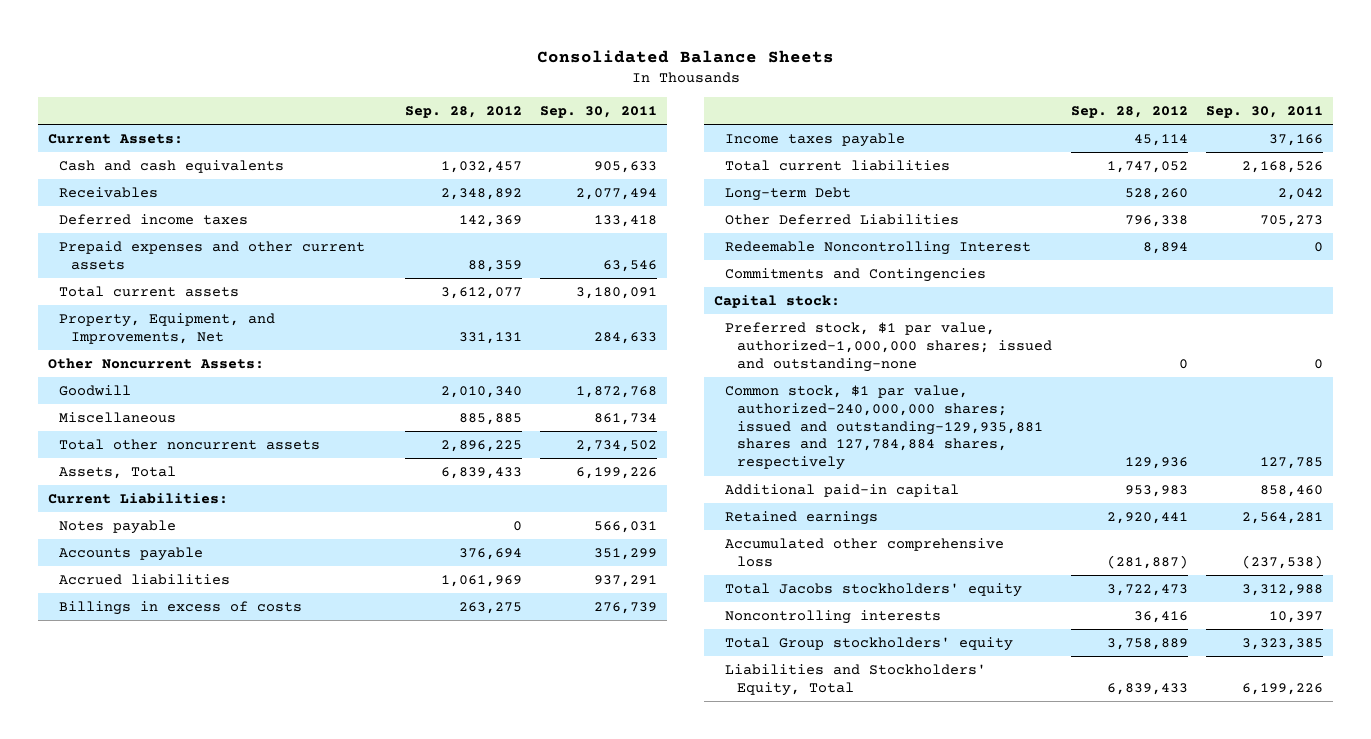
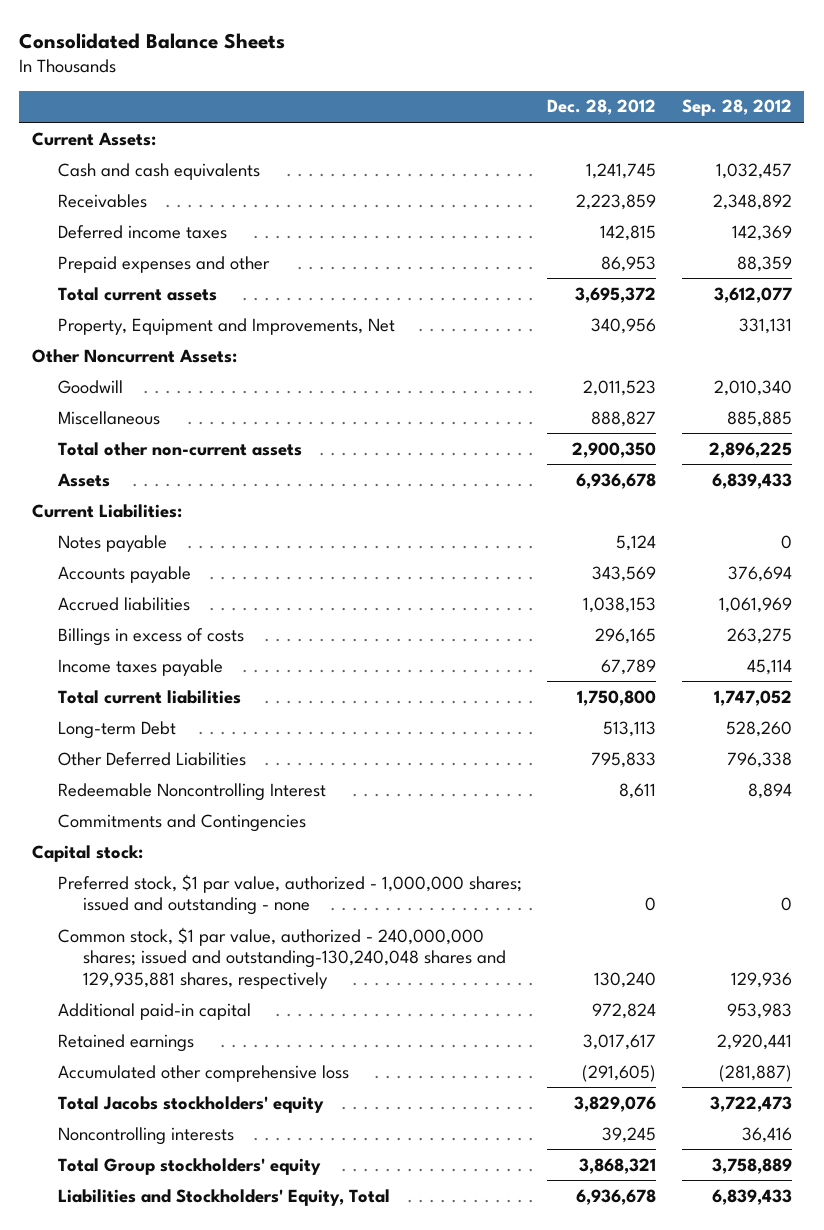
[540,105,658,118] Sep. 30, 2011 -> none
none -> [547,99,657,116] Dec. 28, 2012
[59,241,366,270] Prepaid expenses and other current assets -> [57,255,270,273] Prepaid expenses and other
[59,313,276,344] Property, Equipment, and Improvements, Net -> [57,317,395,335] Property, Equipment and Improvements, Net
[59,439,321,451] Total other noncurrent assets -> [57,441,302,456] Total other non-current assets
[59,466,177,480] Assets, Total -> [56,472,110,487] Assets
[725,322,1053,372] Preferred stock, $1 par value, authorized-1,000,000 shares; issued and outstanding-none -> [57,873,522,916] Preferred stock, $1 par value, authorized - 1,000,000 shares; issued and outstanding - none
[725,385,1044,471] Common stock, $1 par value, authorized-240,000,000 shares; issued and outstanding-129,935,881 shares and 127,784,884 shares, respectively -> [57,926,506,989] Common stock, $1 par value, authorized - 240,000,000 shares; issued and outstanding-130,240,048 shares and 129,935,881 shares, respectively

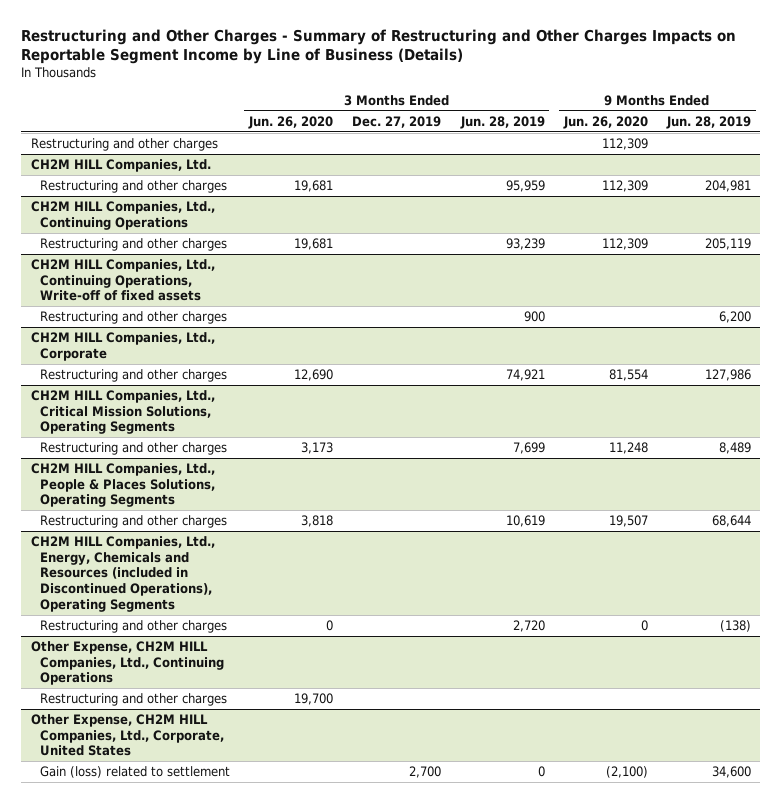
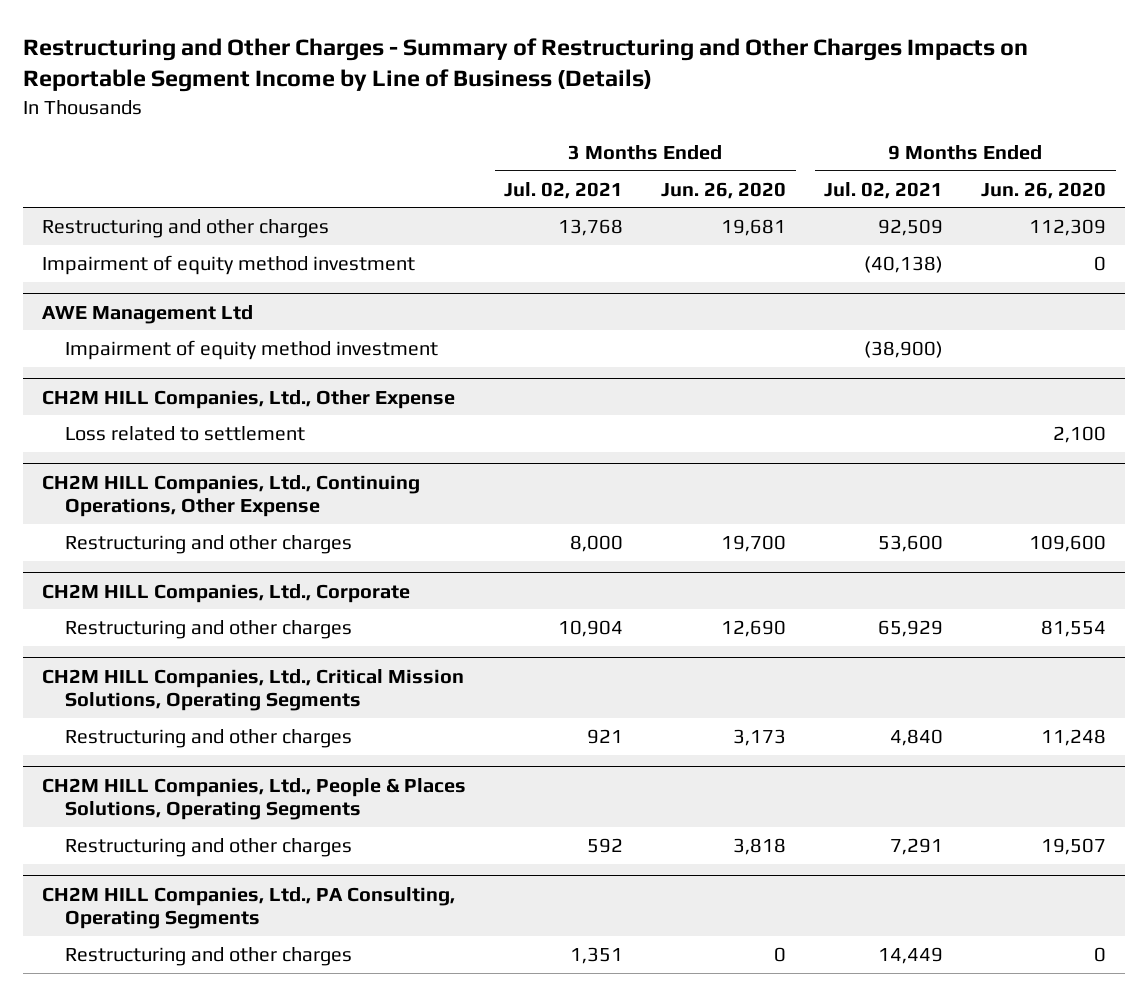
[352,116,442,129] Dec. 27, 2019 -> none
[459,116,545,130] Jun. 28, 2019 -> none
[665,116,751,130] Jun. 28, 2019 -> none
none -> [504,181,624,199] Jul. 02, 2021
none -> [824,181,944,199] Jul. 02, 2021
[30,138,218,152] Restructuring and other charges -> none
[30,159,211,173] CH2M HILL Companies, Ltd. -> none
[30,259,215,302] CH2M HILL Companies, Ltd., Continuing Operations, Write-off of fixed assets -> none
[40,311,228,325] Restructuring and other charges -> none
none -> [42,254,416,275] Impairment of equity method investment
none -> [42,304,254,324] AWE Management Ltd
none -> [64,339,438,360] Impairment of equity method investment
none -> [42,389,456,409] CH2M HILL Companies, Ltd., Other Expense
none -> [64,425,305,441] Loss related to settlement
[30,201,215,230] CH2M HILL Companies, Ltd., Continuing Operations -> [42,474,421,517] CH2M HILL Companies, Ltd., Continuing Operations, Other Expense
[294,238,334,251] 19,681 -> [721,534,787,552] 19,700
[601,238,648,251] 112,309 -> [1029,534,1107,552] 109,600
[30,536,215,612] CH2M HILL Companies, Ltd., Energy, Chemicals and Resources (included in Discontinued Operations), Operating Segments -> none
none -> [42,886,456,929] CH2M HILL Companies, Ltd., PA Consulting, Operating Segments
[30,641,225,686] Other Expense, CH2M HILL Companies, Ltd., Continuing Operations -> none
[40,693,228,707] Restructuring and other charges -> none
[30,714,225,757] Other Expense, CH2M HILL Companies, Ltd., Corporate, United States -> none
[40,766,231,779] Gain (loss) related to settlement -> none

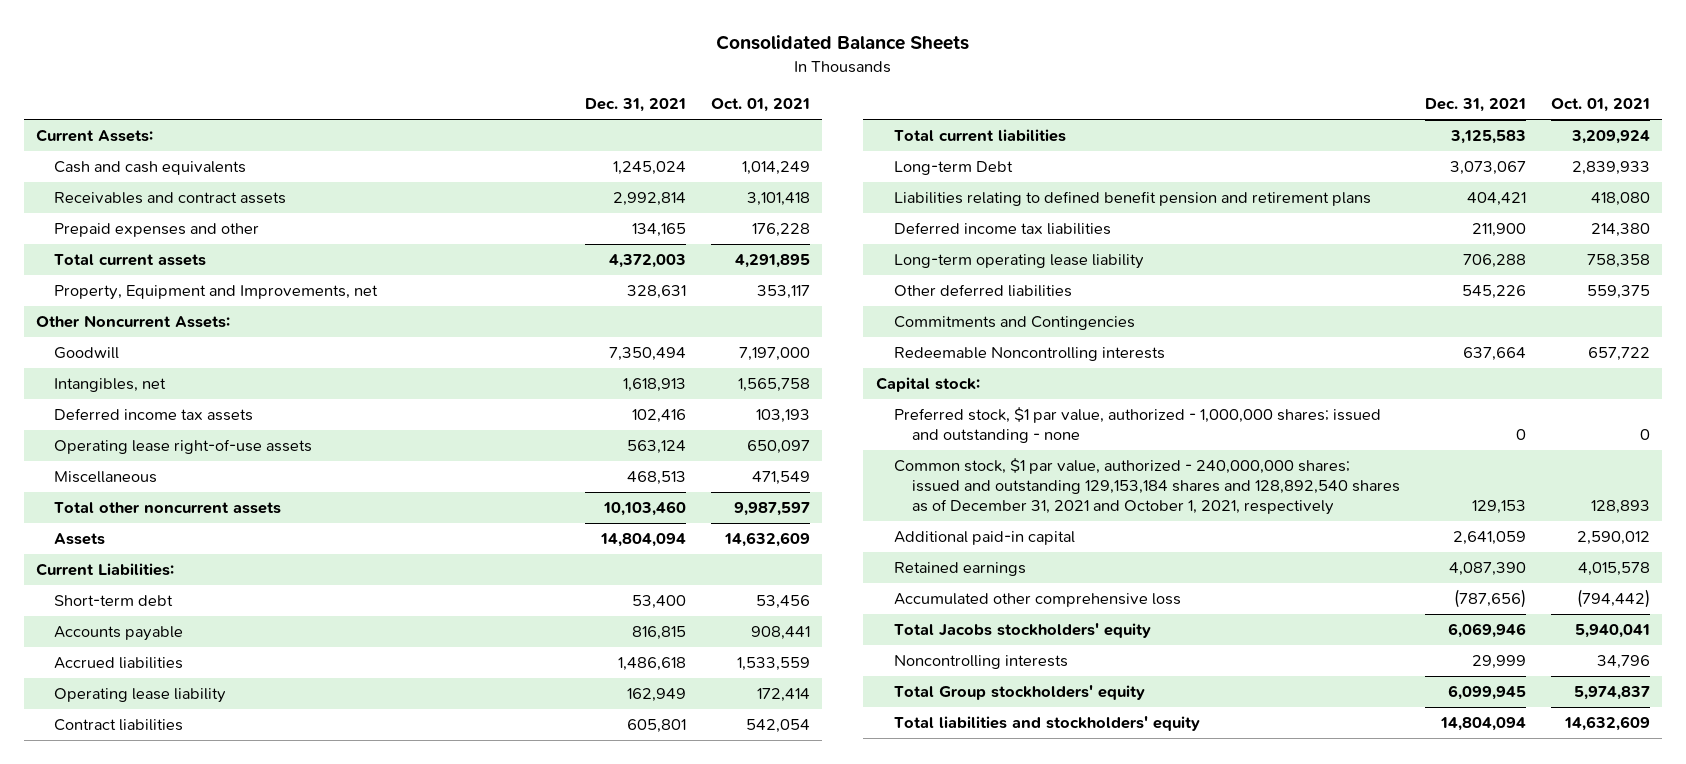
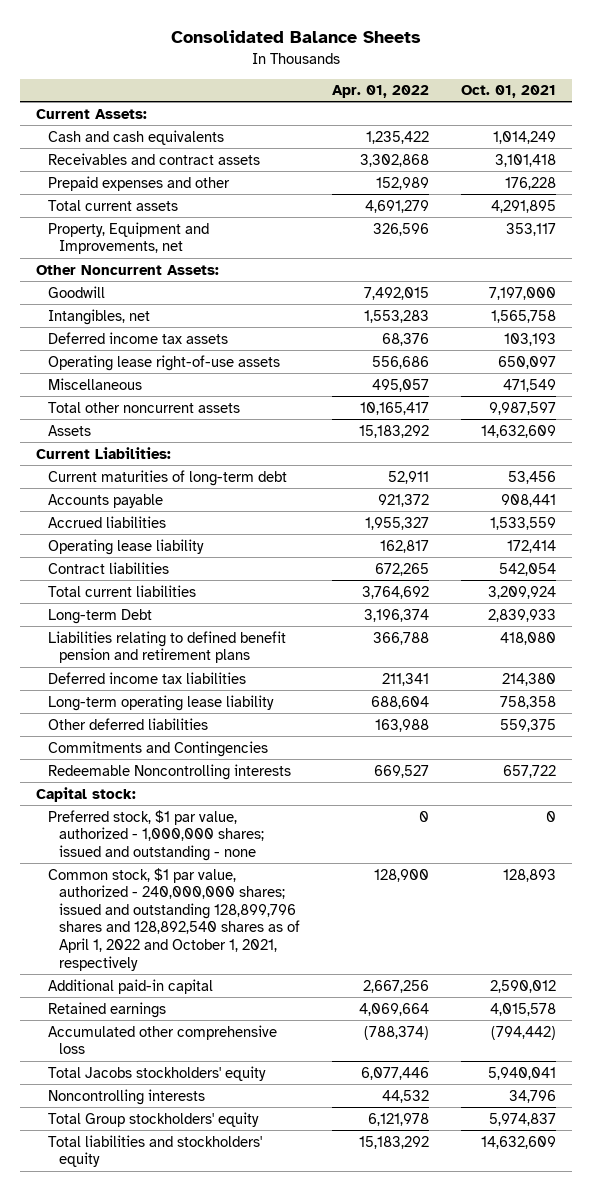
[584,98,686,113] Dec. 31, 2021 -> none
none -> [332,85,430,99] Apr. 01, 2022
[54,595,174,607] Short-term debt -> [47,469,287,486] Current maturities of long-term debt
[893,458,1400,516] Common stock, $1 par value, authorized - 240,000,000 shares; issued and outstanding 129,153,184 shares and 128,892,540 shares as of December 31, 2021 and October 1, 2021, respectively -> [47,867,301,971] Common stock, $1 par value, authorized - 240,000,000 shares; issued and outstanding 128,899,796 shares and 128,892,540 shares as of April 1, 2022 and October 1, 2021, respectively

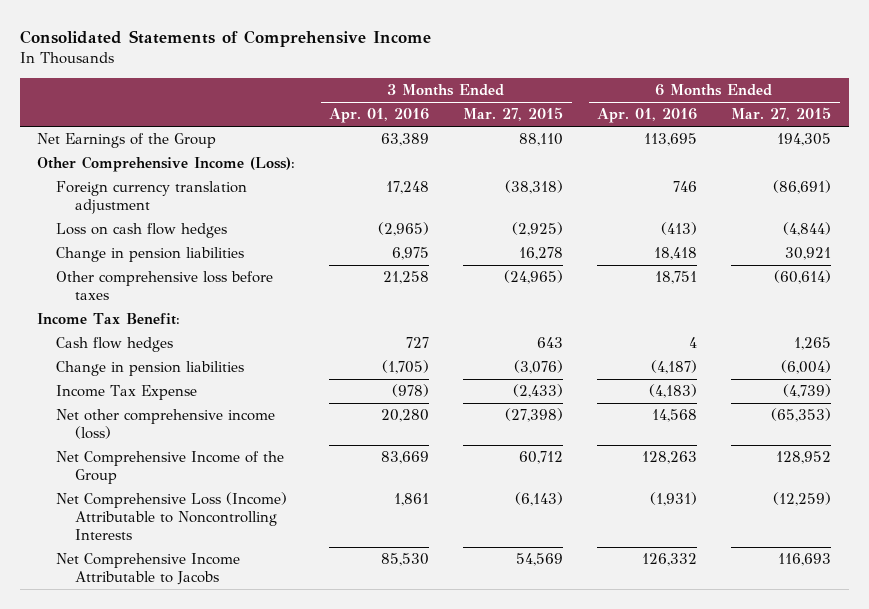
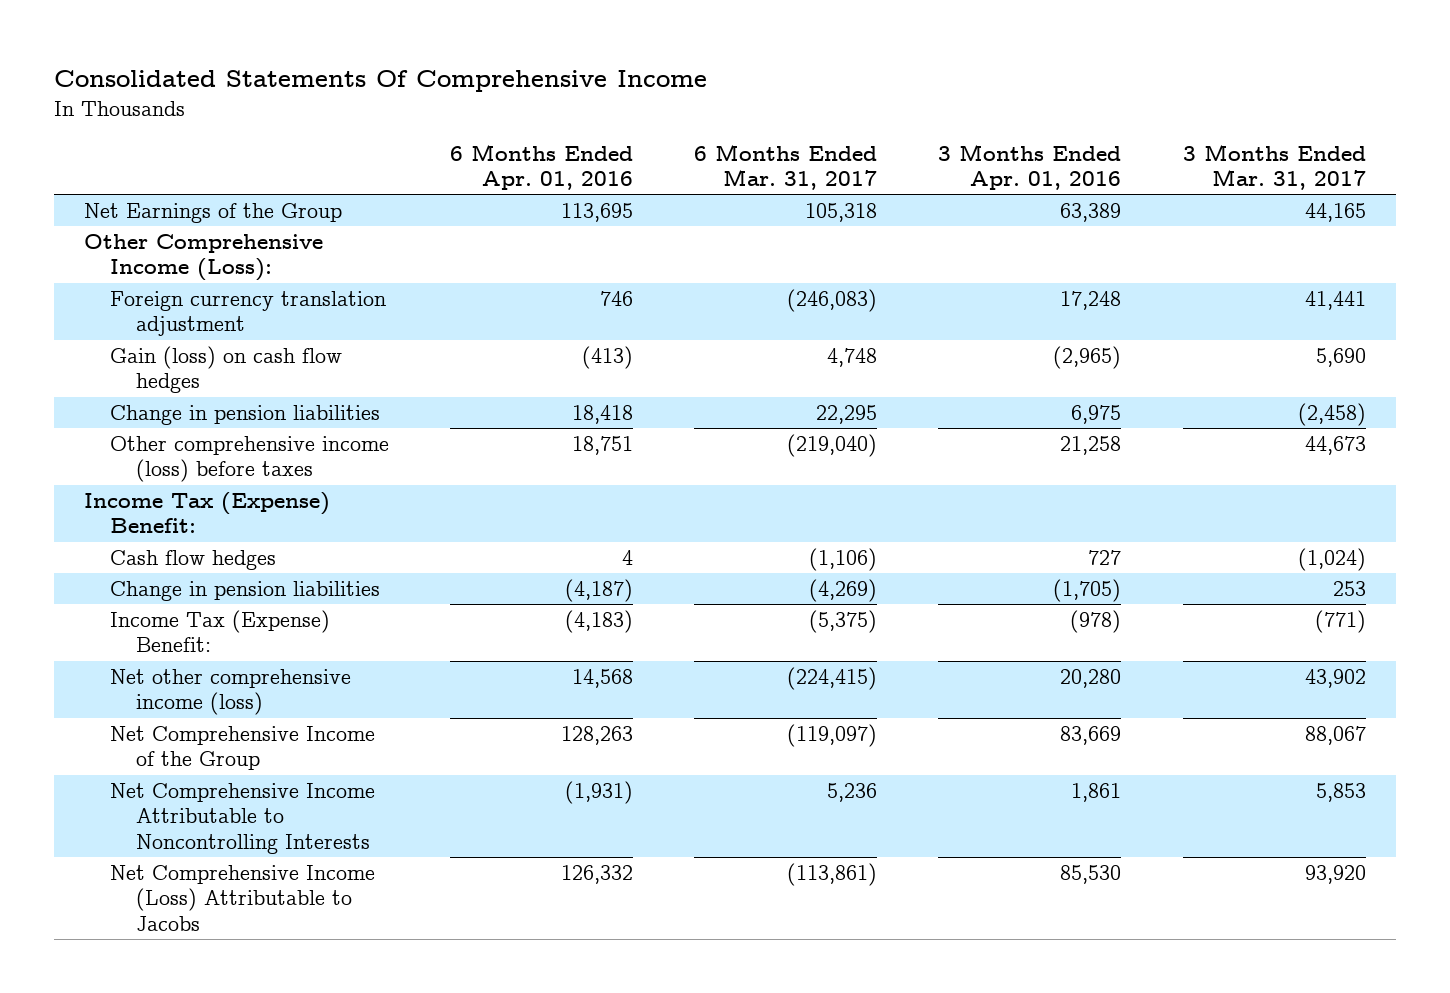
[20,30,432,48] Consolidated Statements of Comprehensive Income -> [53,70,707,93] Consolidated Statements Of Comprehensive Income
[463,107,564,122] Mar. 27, 2015 -> none
[731,107,832,122] Mar. 27, 2015 -> none
none -> [694,143,878,191] 6 Months Ended Mar. 31, 2017
none -> [1182,143,1366,191] 3 Months Ended Mar. 31, 2017
[56,223,228,239] Loss on cash flow hedges -> [110,346,343,394] Gain (loss) on cash flow hedges
[56,271,274,301] Other comprehensive loss before taxes -> [110,436,390,483] Other comprehensive income (loss) before taxes
[37,313,181,326] Income Tax Benefit: -> [84,492,331,534] Income Tax (Expense) Benefit:
[56,385,198,401] Income Tax Expense -> [110,610,331,653] Income Tax (Expense) Benefit:
[56,492,288,540] Net Comprehensive Loss (Income) Attributable to Noncontrolling Interests -> [110,783,376,854] Net Comprehensive Income Attributable to Noncontrolling Interests
[56,553,241,586] Net Comprehensive Income Attributable to Jacobs -> [110,865,376,931] Net Comprehensive Income (Loss) Attributable to Jacobs

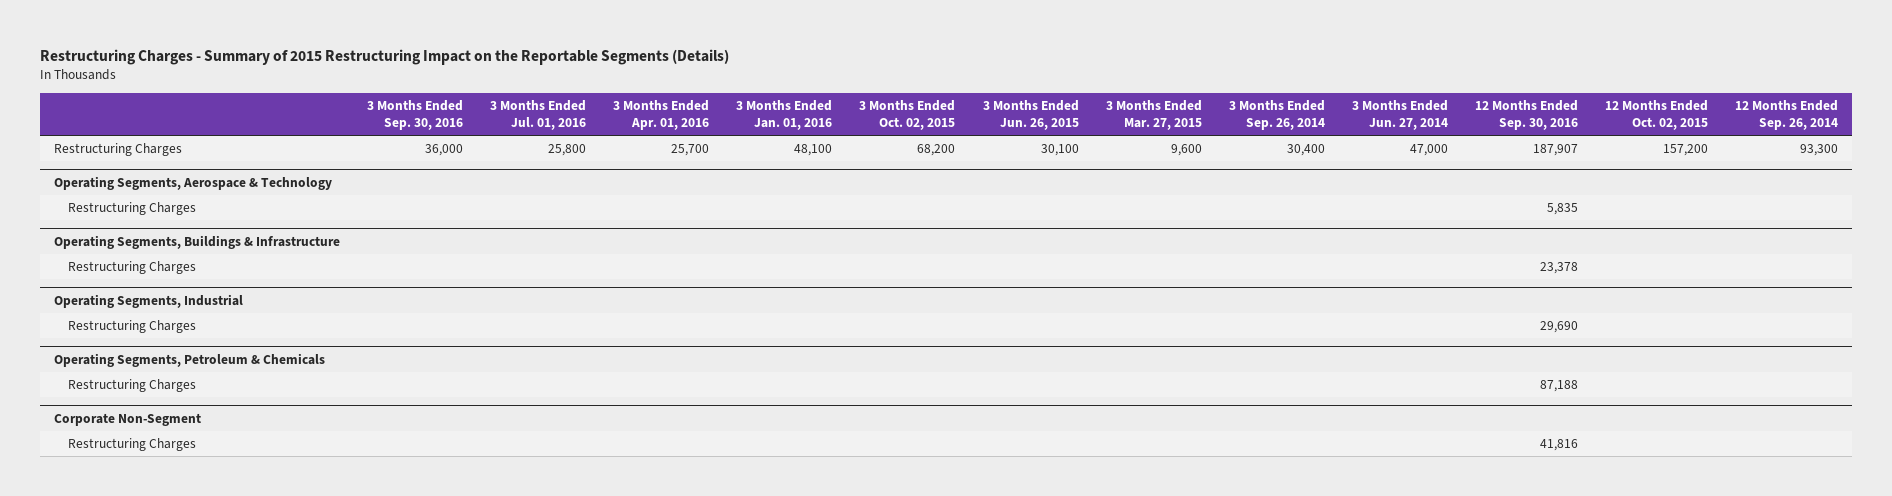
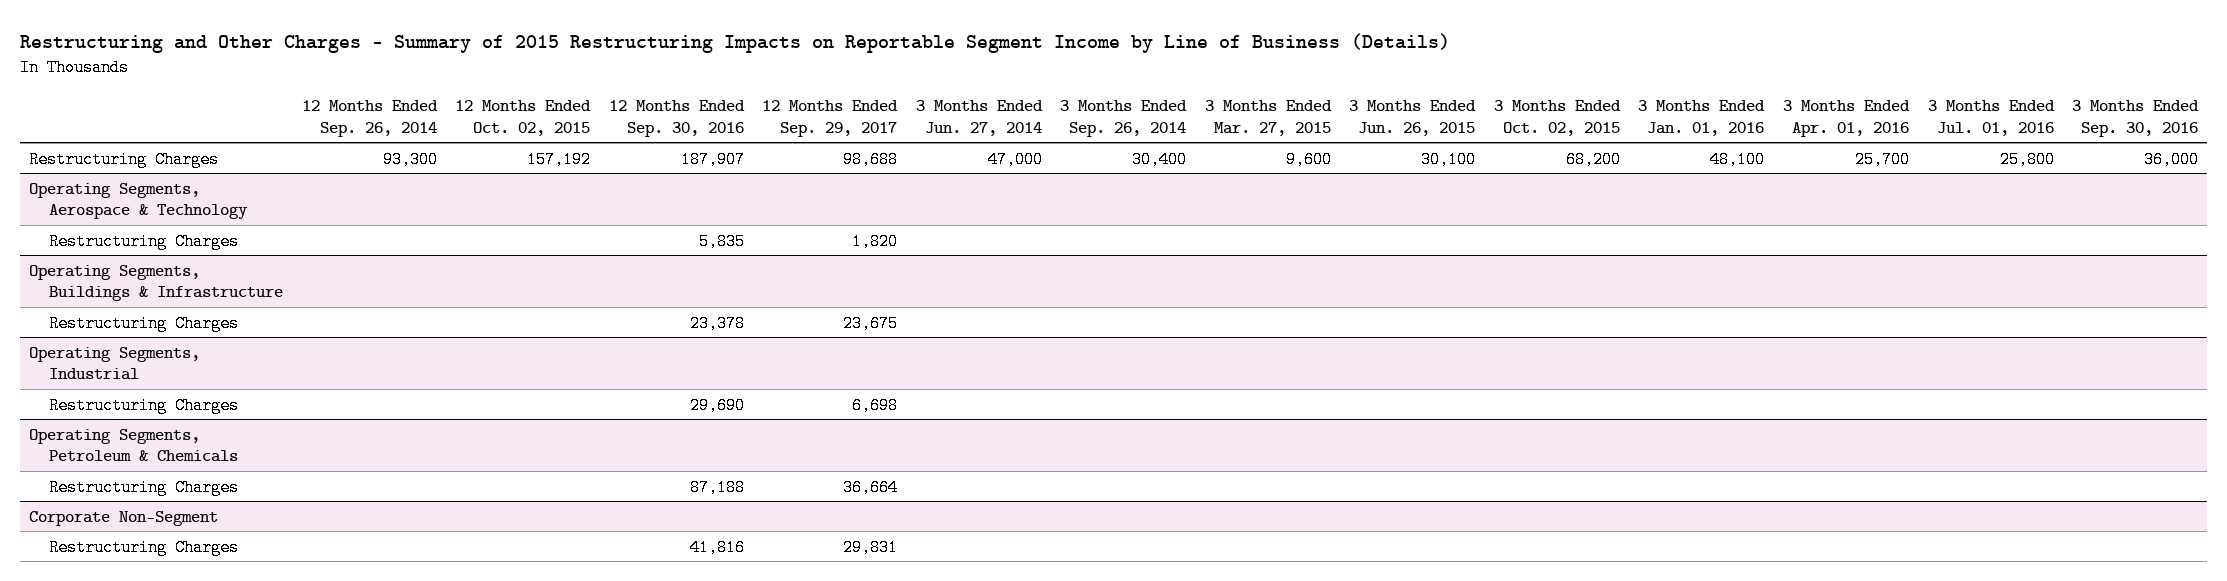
[40,49,730,66] Restructuring Charges - Summary of 2015 Restructuring Impact on the Reportable Segments (Details) -> [19,32,1450,53] Restructuring and Other Charges - Summary of 2015 Restructuring Impacts on Reportable Segment Income by Line of Business (Details)
none -> [762,99,899,137] 12 Months Ended Sep. 29, 2017
[1663,144,1709,157] 157,200 -> [527,150,592,168] 157,192

